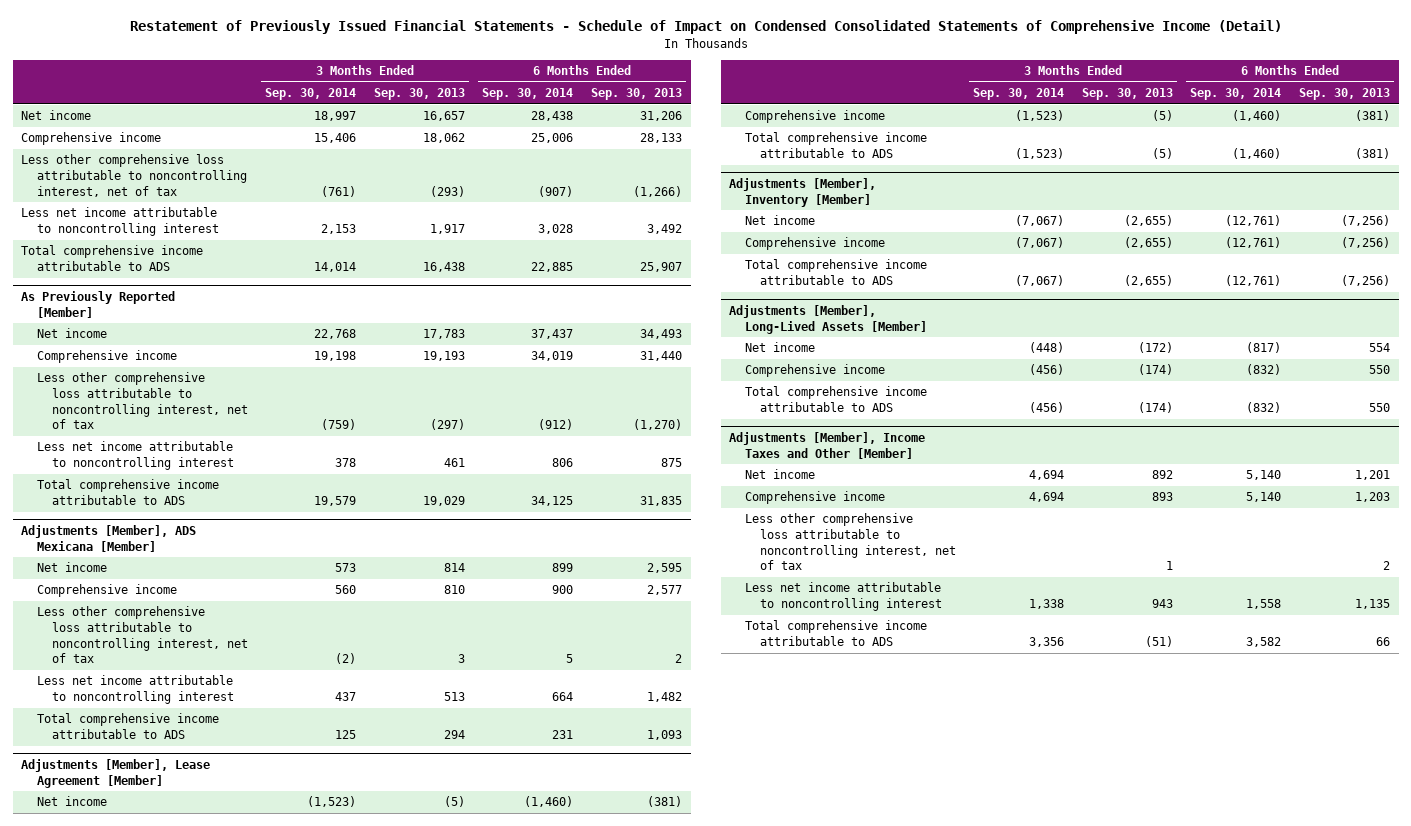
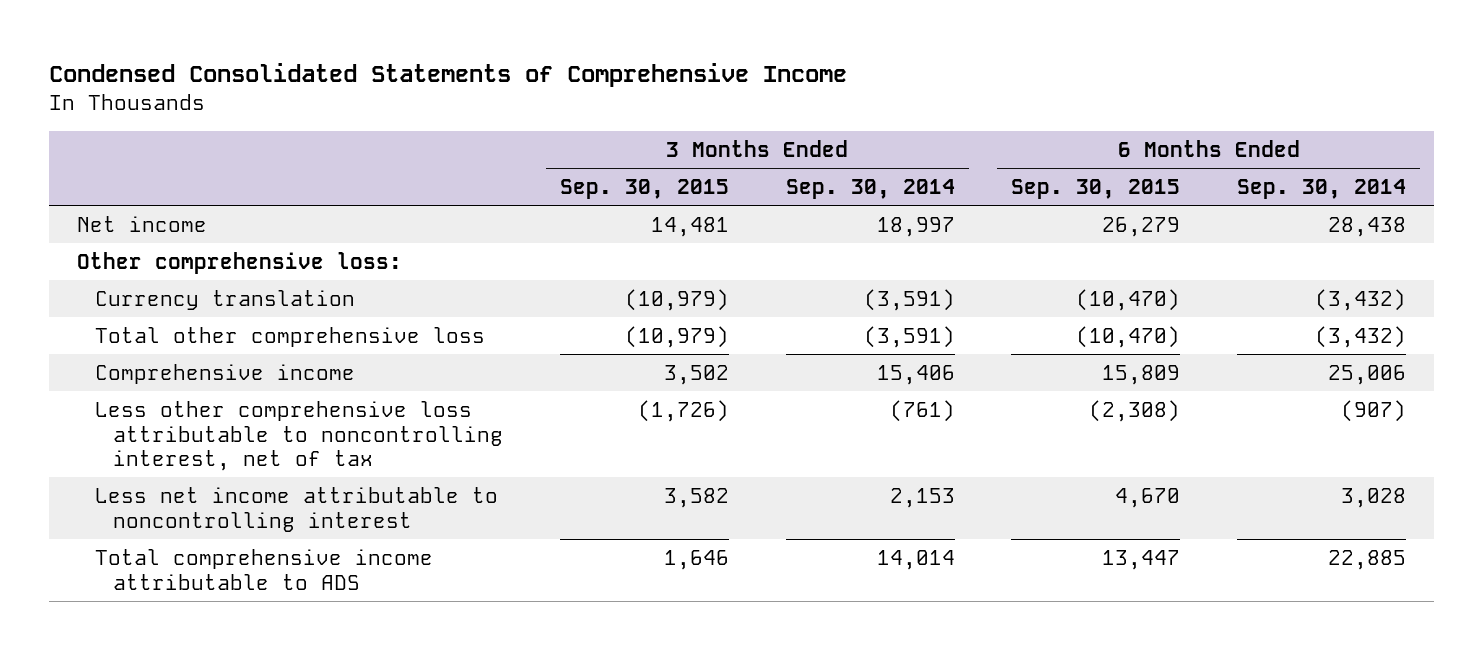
[129,20,1282,35] Restatement of Previously Issued Financial Statements - Schedule of Impact on Condensed Consolidated Statements of Comprehensive Income (Detail) -> [48,62,847,87] Condensed Consolidated Statements of Comprehensive Income
[373,88,465,101] Sep. 30, 2013 -> none
[590,88,682,101] Sep. 30, 2013 -> none
none -> [560,179,730,200] Sep. 30, 2015
none -> [1011,179,1181,200] Sep. 30, 2015
none -> [77,251,403,274] Other comprehensive loss:
none -> [95,289,356,310] Currency translation
none -> [95,326,486,347] Total other comprehensive loss
[21,291,176,318] As Previously Reported [Member] -> none
[36,328,107,339] Net income -> none
[36,350,177,364] Comprehensive income -> none
[36,372,248,430] Less other comprehensive loss attributable to noncontrolling interest, net of tax -> none
[36,441,234,470] Less net income attributable to noncontrolling interest -> none
[36,479,219,505] Total comprehensive income attributable to ADS -> none
[21,525,197,552] Adjustments [Member], ADS Mexicana [Member] -> none
[36,562,107,573] Net income -> none
[36,584,177,598] Comprehensive income -> none
[36,606,248,664] Less other comprehensive loss attributable to noncontrolling interest, net of tax -> none
[36,675,234,704] Less net income attributable to noncontrolling interest -> none
[36,713,219,739] Total comprehensive income attributable to ADS -> none
[21,759,211,788] Adjustments [Member], Lease Agreement [Member] -> none
[36,796,107,807] Net income -> none
[744,110,885,124] Comprehensive income -> none
[744,132,927,158] Total comprehensive income attributable to ADS -> none
[729,178,877,207] Adjustments [Member], Inventory [Member] -> none
[744,215,815,226] Net income -> none
[744,237,885,251] Comprehensive income -> none
[744,259,927,285] Total comprehensive income attributable to ADS -> none
[729,305,927,334] Adjustments [Member], Long-Lived Assets [Member] -> none
[744,342,815,353] Net income -> none
[744,364,885,378] Comprehensive income -> none
[744,386,927,412] Total comprehensive income attributable to ADS -> none
[729,432,926,459] Adjustments [Member], Income Taxes and Other [Member] -> none
[744,469,815,480] Net income -> none
[744,491,885,505] Comprehensive income -> none
[744,513,956,571] Less other comprehensive loss attributable to noncontrolling interest, net of tax -> none
[744,582,942,611] Less net income attributable to noncontrolling interest -> none
[744,620,927,646] Total comprehensive income attributable to ADS -> none

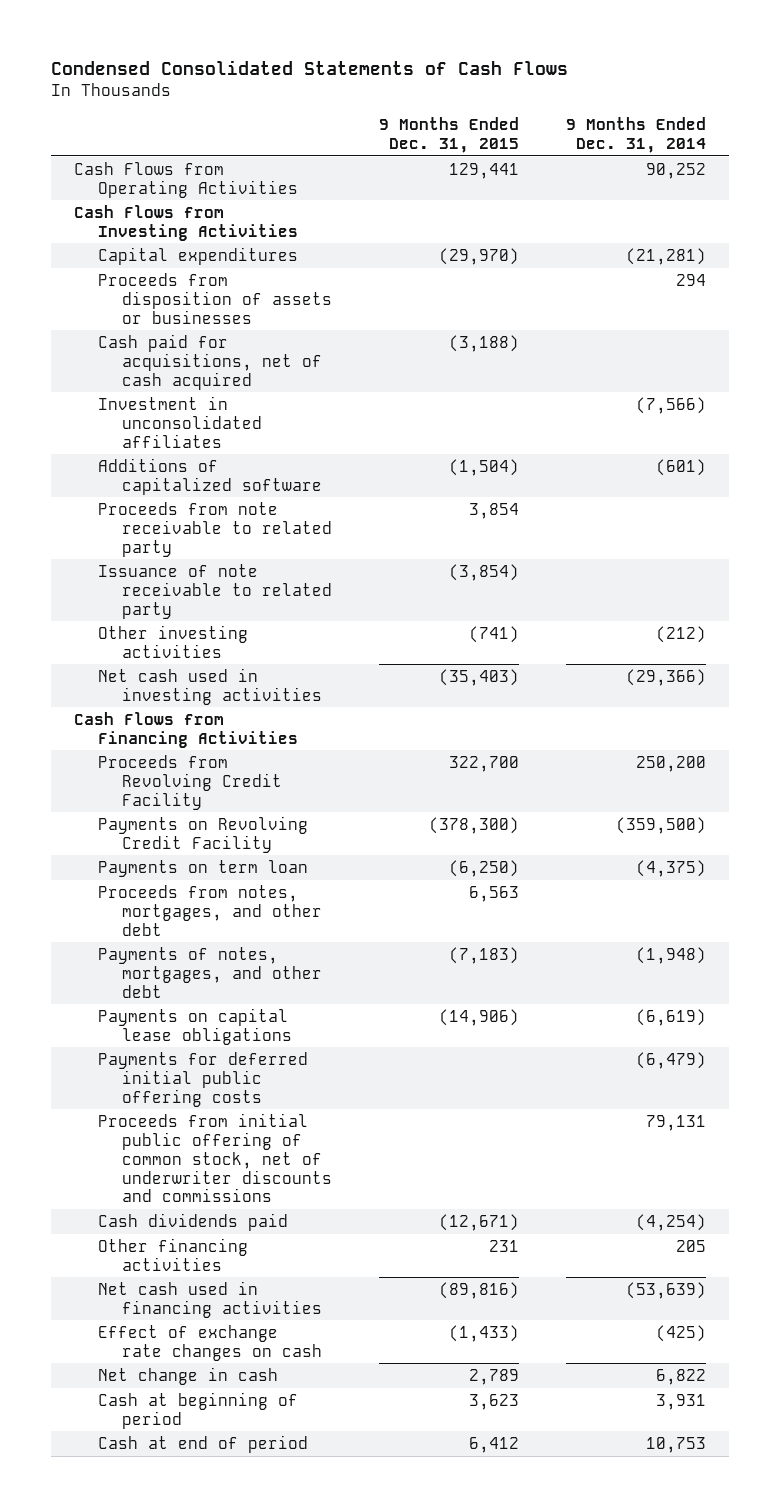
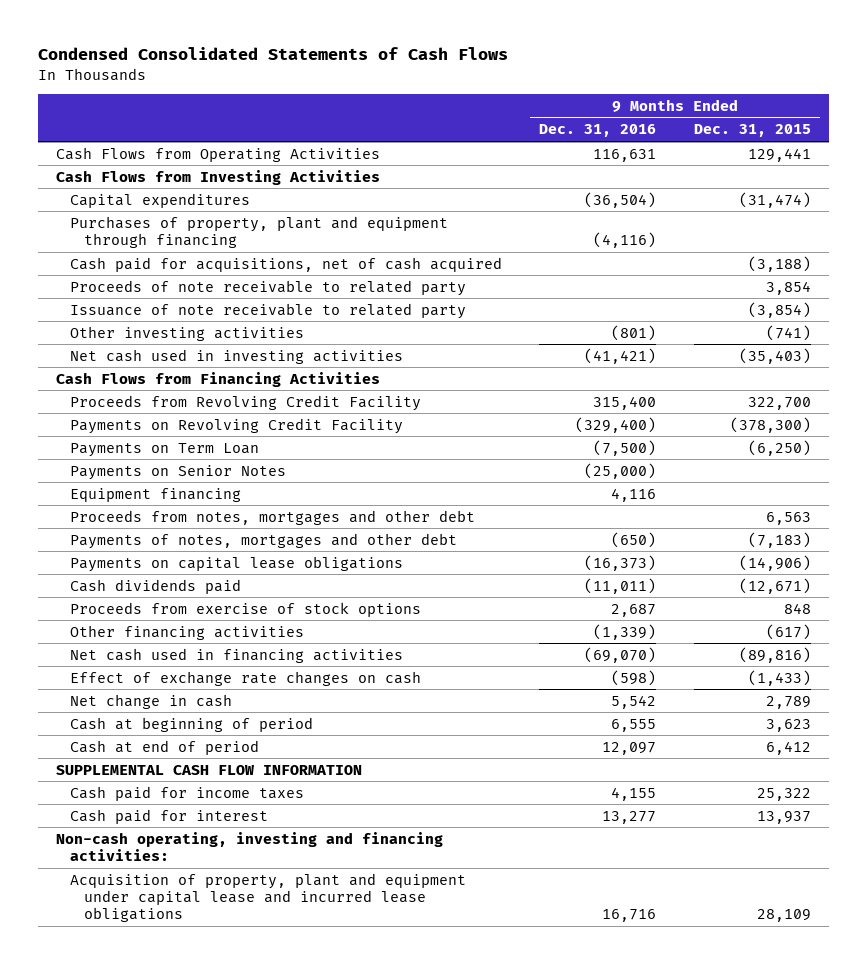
[565,116,706,153] 9 Months Ended Dec. 31, 2014 -> none
none -> [539,124,657,138] Dec. 31, 2016
[98,272,333,324] Proceeds from disposition of assets or businesses -> none
[439,247,520,265] (29,970) -> [738,191,811,208] (31,474)
none -> [69,215,448,249] Purchases of property, plant and equipment through financing
[98,395,263,448] Investment in unconsolidated affiliates -> none
[98,457,323,495] Additions of capitalized software -> none
[98,501,333,557] Proceeds from note receivable to related party -> [69,279,466,296] Proceeds of note receivable to related party
[98,859,309,877] Payments on term loan -> [69,442,259,457] Payments on Term Loan
none -> [69,464,286,480] Payments on Senior Notes
none -> [69,487,241,502] Equipment financing
[98,884,323,936] Proceeds from notes, mortgages, and other debt -> [69,509,475,525] Proceeds from notes, mortgages and other debt
[98,946,323,998] Payments of notes, mortgages, and other debt -> [69,532,457,549] Payments of notes, mortgages and other debt
[98,1051,309,1107] Payments for deferred initial public offering costs -> none
[98,1112,333,1203] Proceeds from initial public offering of common stock, net of underwriter discounts and commissions -> none
none -> [69,601,421,617] Proceeds from exercise of stock options
[489,1239,520,1252] 231 -> [765,623,811,640] (617)
none -> [56,764,363,775] SUPPLEMENTAL CASH FLOW INFORMATION
none -> [69,785,304,801] Cash paid for income taxes
none -> [69,808,268,824] Cash paid for interest
none -> [56,831,444,862] Non-cash operating, investing and financing activities:
none -> [69,872,466,923] Acquisition of property, plant and equipment under capital lease and incurred lease obligations

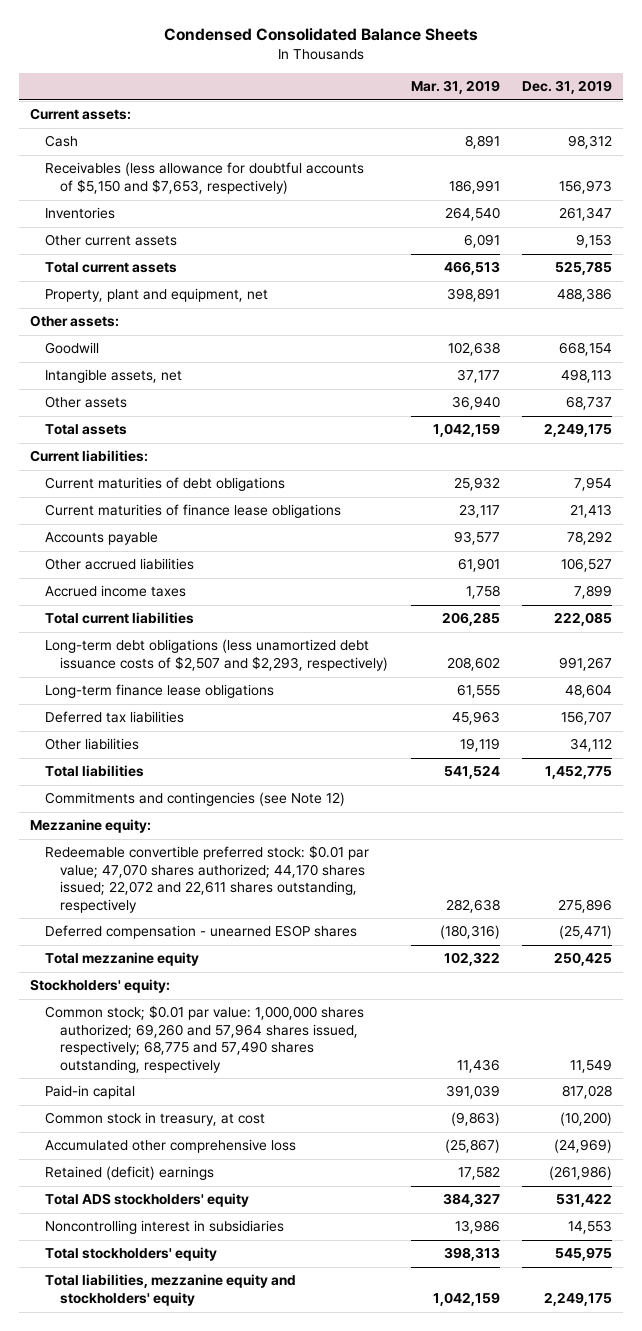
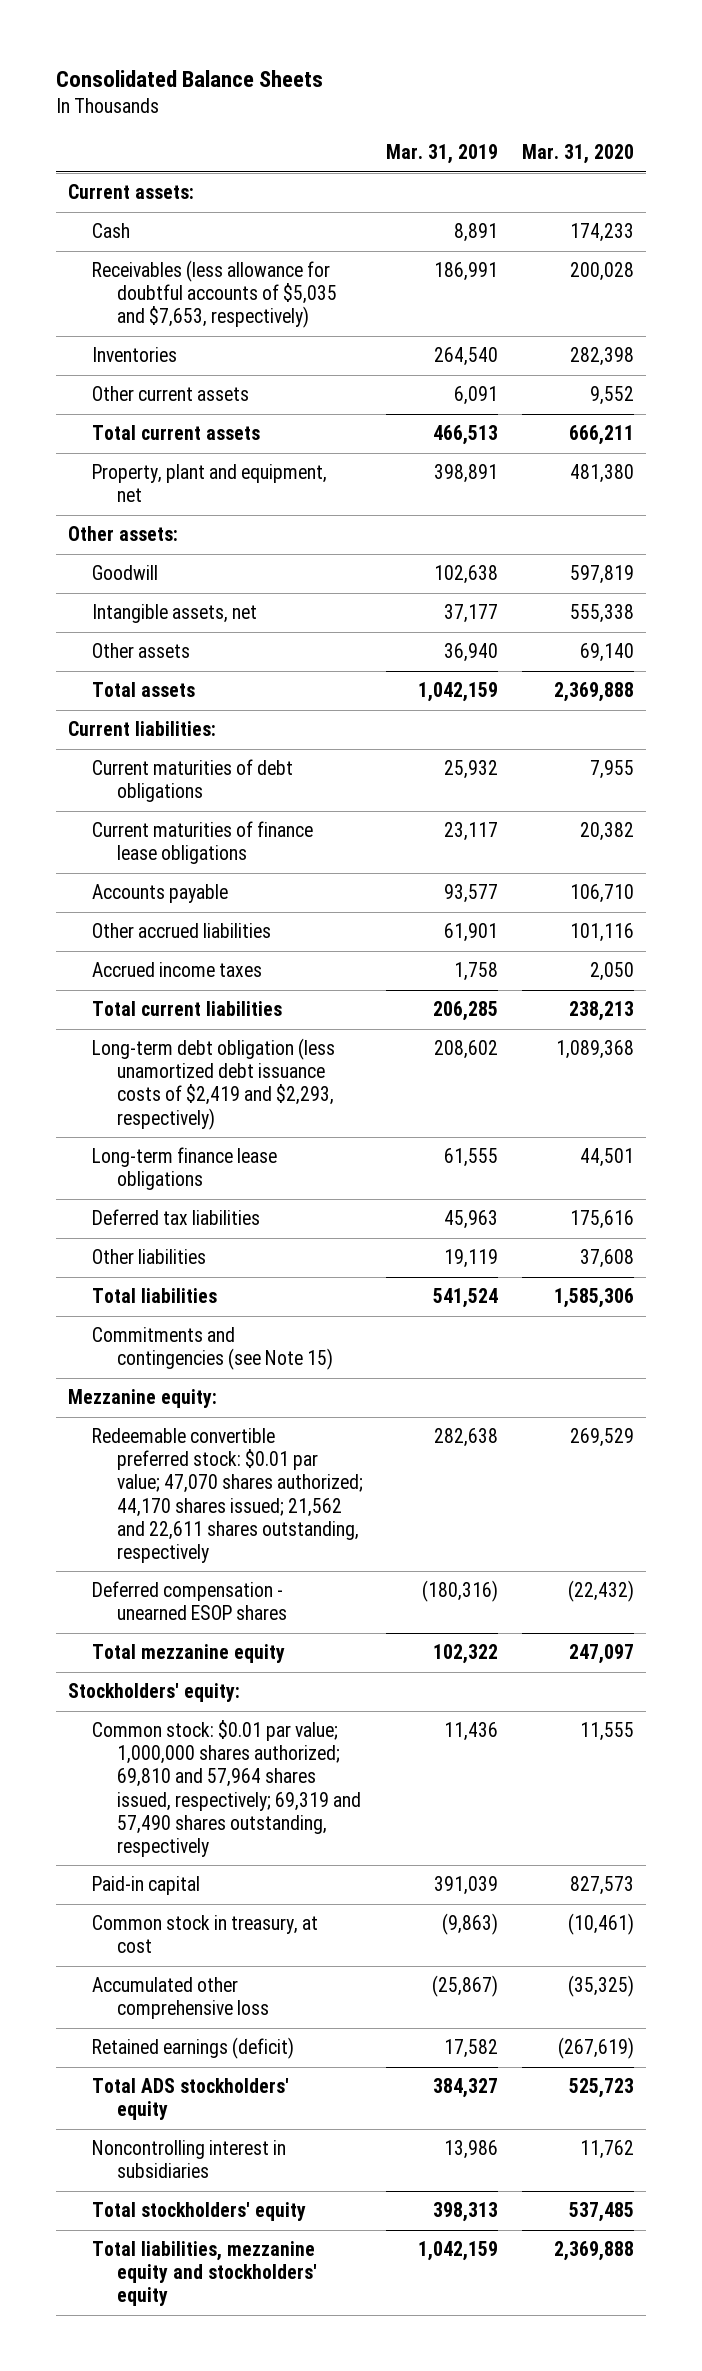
[164,28,479,42] Condensed Consolidated Balance Sheets -> [56,69,324,87] Consolidated Balance Sheets
[522,80,613,95] Dec. 31, 2019 -> none
none -> [521,144,634,165] Mar. 31, 2020
[45,162,365,194] Receivables (less allowance for doubtful accounts of $5,150 and $7,653, respectively) -> [92,260,337,329] Receivables (less allowance for doubtful accounts of $5,035 and $7,653, respectively)
[45,639,389,671] Long-term debt obligations (less unamortized debt issuance costs of $2,507 and $2,293, respectively) -> [92,1038,336,1130] Long-term debt obligation (less unamortized debt issuance costs of $2,419 and $2,293, respectively)
[45,792,346,807] Commitments and contingencies (see Note 12) -> [92,1327,333,1371] Commitments and contingencies (see Note 15)
[45,845,370,913] Redeemable convertible preferred stock: $0.01 par value; 47,070 shares authorized; 44,170 shares issued; 22,072 and 22,611 shares outstanding, respectively -> [92,1428,363,1563] Redeemable convertible preferred stock: $0.01 par value; 47,070 shares authorized; 44,170 shares issued; 21,562 and 22,611 shares outstanding, respectively
[45,1005,365,1073] Common stock; $0.01 par value: 1,000,000 shares authorized; 69,260 and 57,964 shares issued, respectively; 68,775 and 57,490 shares outstanding, respectively -> [92,1720,361,1857] Common stock: $0.01 par value; 1,000,000 shares authorized; 69,810 and 57,964 shares issued, respectively; 69,319 and 57,490 shares outstanding, respectively
[45,1166,215,1181] Retained (deficit) earnings -> [92,2037,295,2060] Retained earnings (deficit)

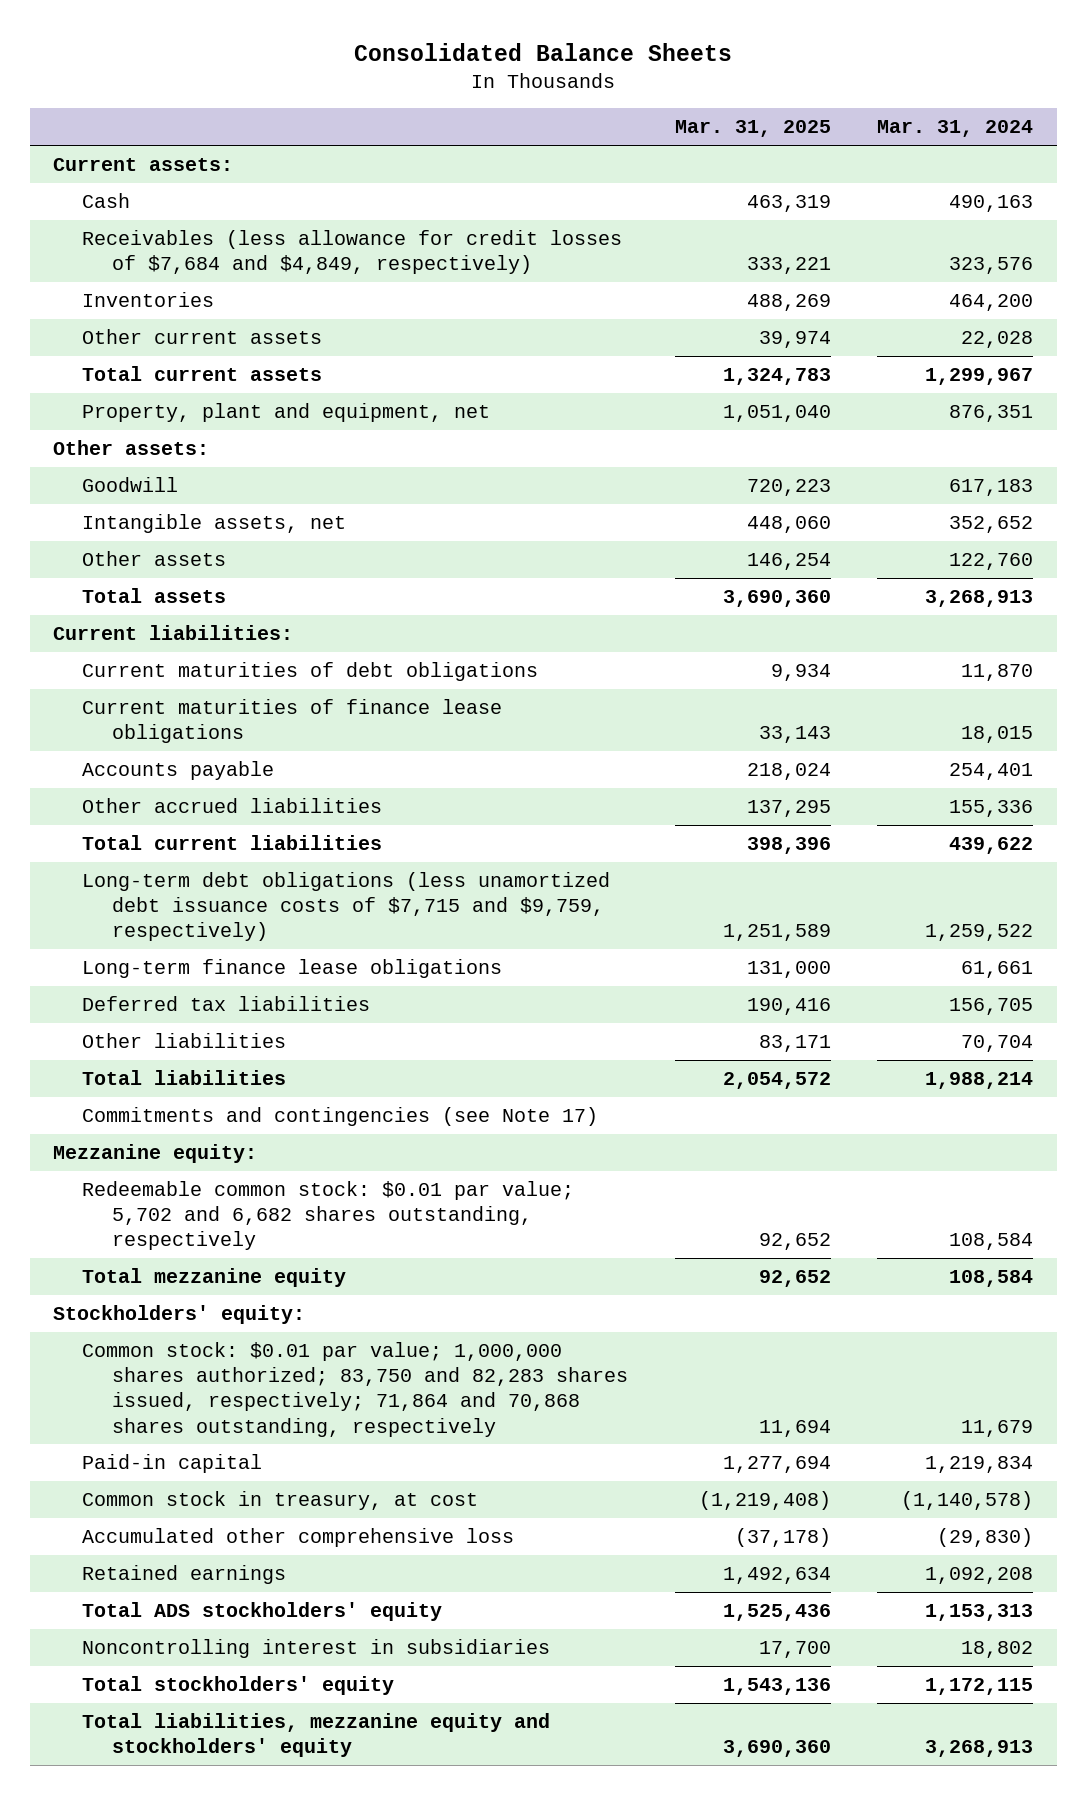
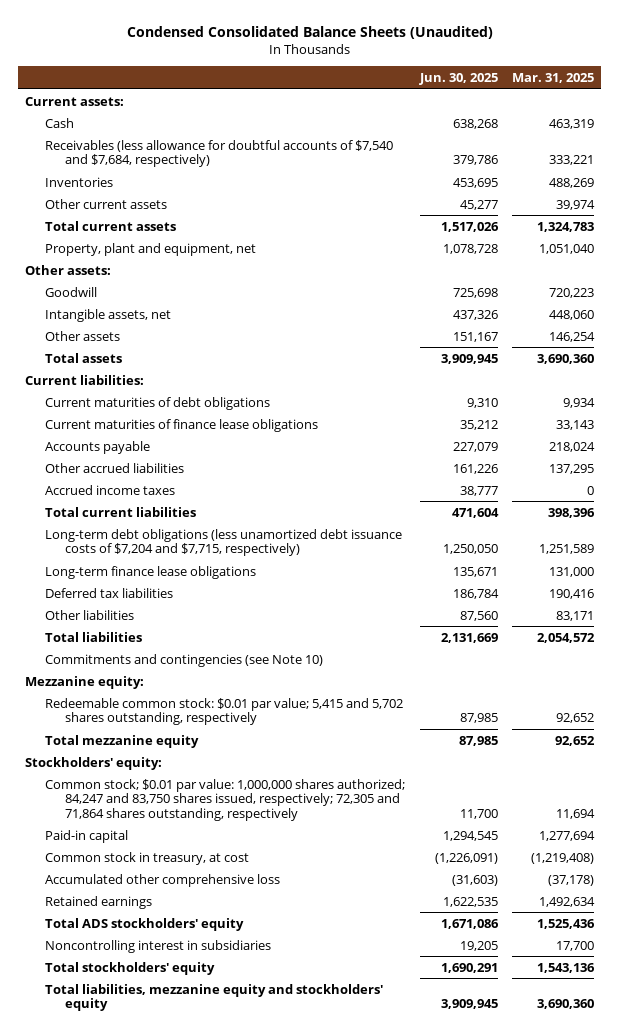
[354,42,733,61] Consolidated Balance Sheets -> [126,26,493,40] Condensed Consolidated Balance Sheets (Unaudited)
[877,120,1034,138] Mar. 31, 2024 -> none
none -> [418,72,498,85] Jun. 30, 2025
[82,230,623,275] Receivables (less allowance for credit losses of $7,684 and $4,849, respectively) -> [45,139,394,168] Receivables (less allowance for doubtful accounts of $7,540 and $7,684, respectively)
none -> [45,484,176,495] Accrued income taxes
[82,872,611,942] Long-term debt obligations (less unamortized debt issuance costs of $7,715 and $9,759, respectively) -> [45,528,403,557] Long-term debt obligations (less unamortized debt issuance costs of $7,204 and $7,715, respectively)
[82,1107,599,1127] Commitments and contingencies (see Note 17) -> [45,653,324,667] Commitments and contingencies (see Note 10)
[82,1181,575,1251] Redeemable common stock: $0.01 par value; 5,702 and 6,682 shares outstanding, respectively -> [45,697,404,726] Redeemable common stock: $0.01 par value; 5,415 and 5,702 shares outstanding, respectively
[82,1342,629,1437] Common stock: $0.01 par value; 1,000,000 shares authorized; 83,750 and 82,283 shares issued, respectively; 71,864 and 70,868 shares outstanding, respectively -> [45,778,406,821] Common stock; $0.01 par value: 1,000,000 shares authorized; 84,247 and 83,750 shares issued, respectively; 72,305 and 71,864 shares outstanding, respectively

